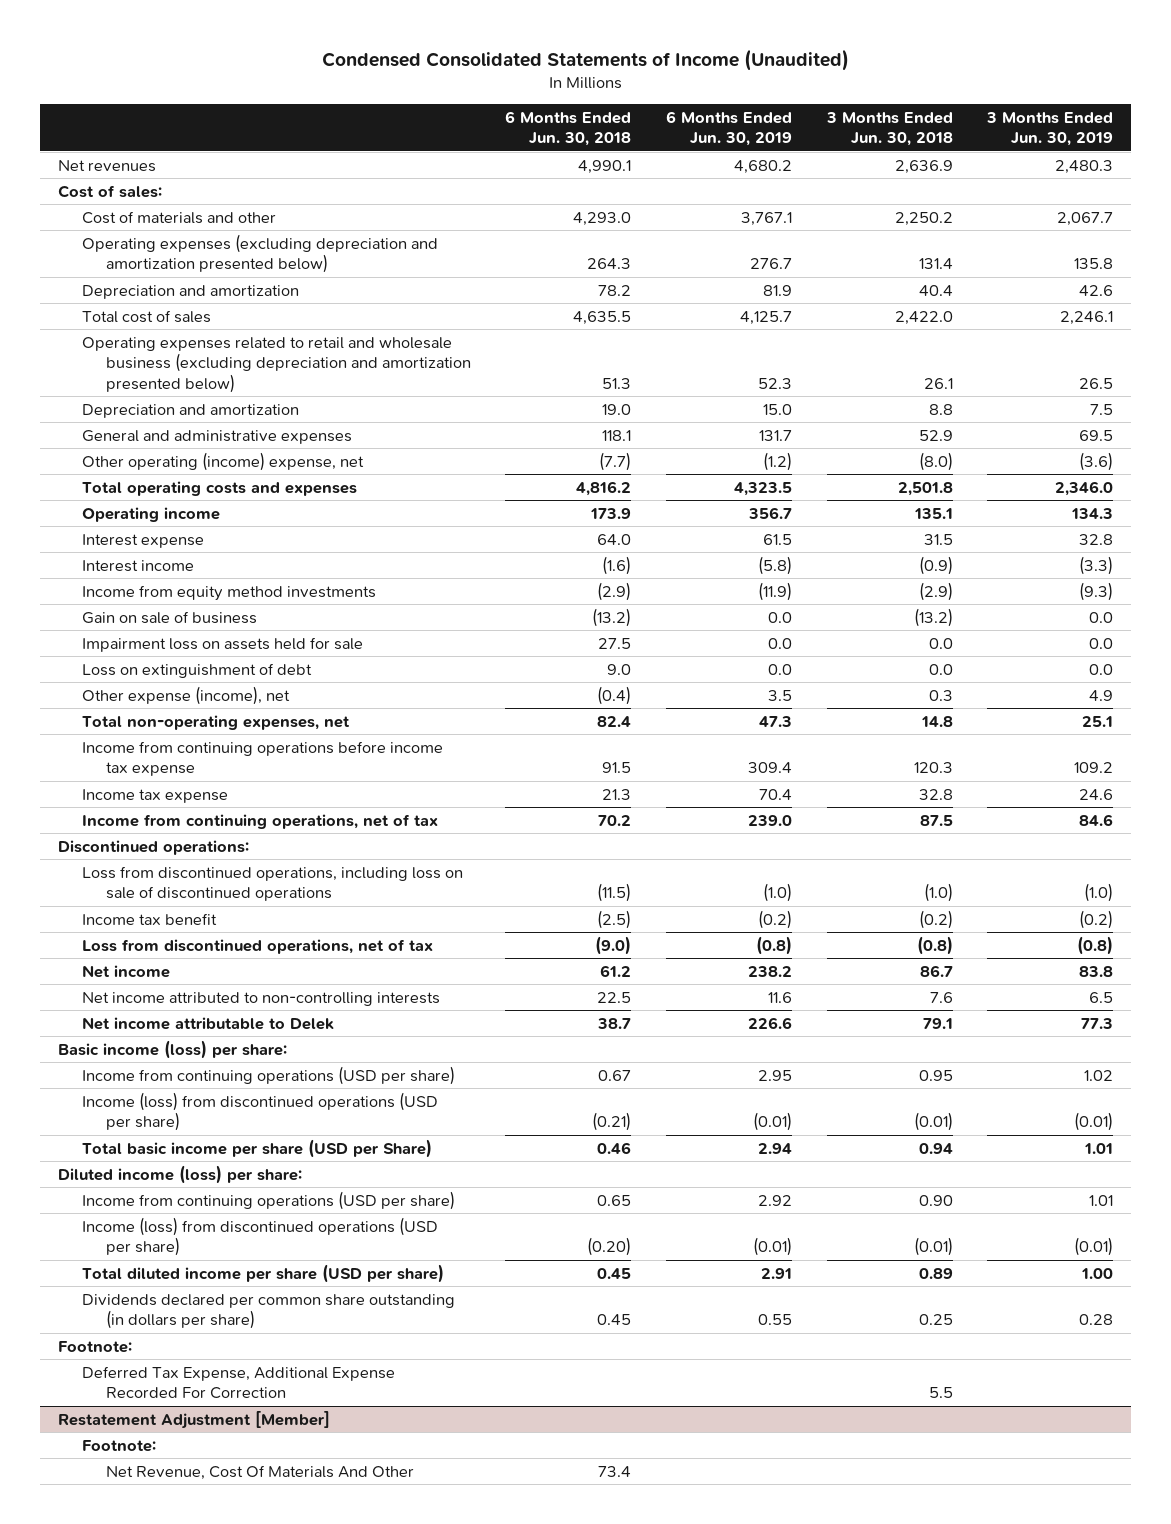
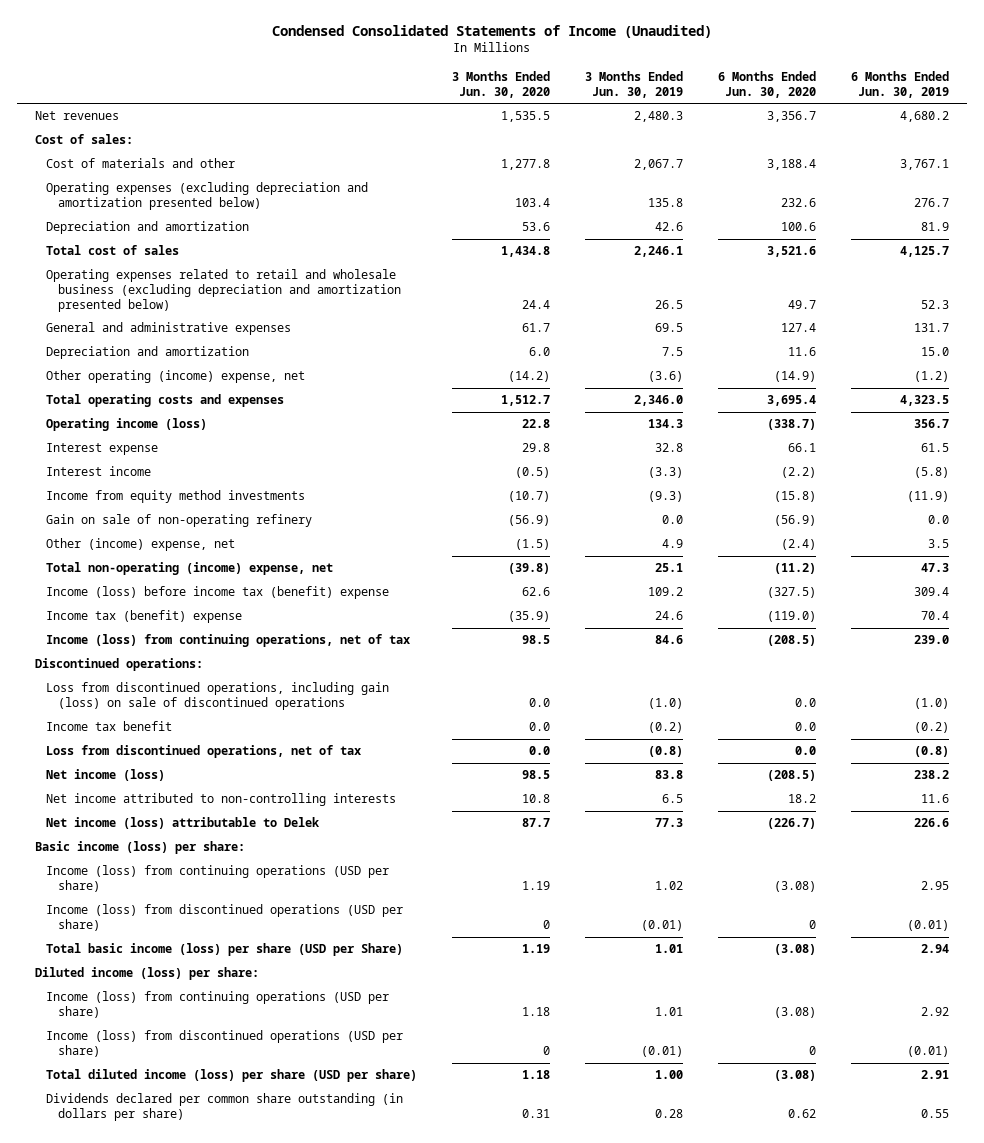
[505,110,632,147] 6 Months Ended Jun. 30, 2018 -> none
[825,111,953,147] 3 Months Ended Jun. 30, 2018 -> none
none -> [452,71,551,98] 3 Months Ended Jun. 30, 2020
none -> [718,71,817,98] 6 Months Ended Jun. 30, 2020
[81,403,299,418] Depreciation and amortization -> [46,346,250,360] Depreciation and amortization
[81,506,220,522] Operating income -> [46,418,208,432] Operating income (loss)
[81,636,363,652] Impairment loss on assets held for sale -> none
[81,662,312,678] Loss on extinguishment of debt -> none
[81,610,257,624] Gain on sale of business -> [46,514,313,528] Gain on sale of non-operating refinery
[81,685,290,705] Other expense (income), net -> [46,538,236,552] Other (income) expense, net
[81,714,350,730] Total non-operating expenses, net -> [46,562,334,576] Total non-operating (income) expense, net
[81,740,443,777] Income from continuing operations before income tax expense -> [46,586,390,600] Income (loss) before income tax (benefit) expense
[81,788,228,803] Income tax expense -> [46,610,243,624] Income tax (benefit) expense
[81,813,438,829] Income from continuing operations, net of tax -> [46,634,411,648] Income (loss) from continuing operations, net of tax
[81,865,463,902] Loss from discontinued operations, including loss on sale of discontinued operations -> [46,682,390,711] Loss from discontinued operations, including gain (loss) on sale of discontinued operations
[81,964,170,978] Net income -> [46,769,166,782] Net income (loss)
[81,1016,334,1030] Net income attributable to Delek -> [46,817,321,830] Net income (loss) attributable to Delek
[81,1065,455,1085] Income from continuing operations (USD per share) -> [46,865,390,893] Income (loss) from continuing operations (USD per share)
[81,1138,432,1158] Total basic income per share (USD per Share) -> [46,943,404,957] Total basic income (loss) per share (USD per Share)
[81,1190,455,1210] Income from continuing operations (USD per share) -> [46,991,390,1019] Income (loss) from continuing operations (USD per share)
[81,1263,444,1283] Total diluted income per share (USD per share) -> [46,1069,418,1083] Total diluted income (loss) per share (USD per share)
[57,1340,132,1353] Footnote: -> none
[81,1365,395,1400] Deferred Tax Expense, Additional Expense Recorded For Correction -> none
[57,1410,330,1429] Restatement Adjustment [Member] -> none
[81,1439,156,1452] Footnote: -> none
[105,1464,414,1480] Net Revenue, Cost Of Materials And Other -> none

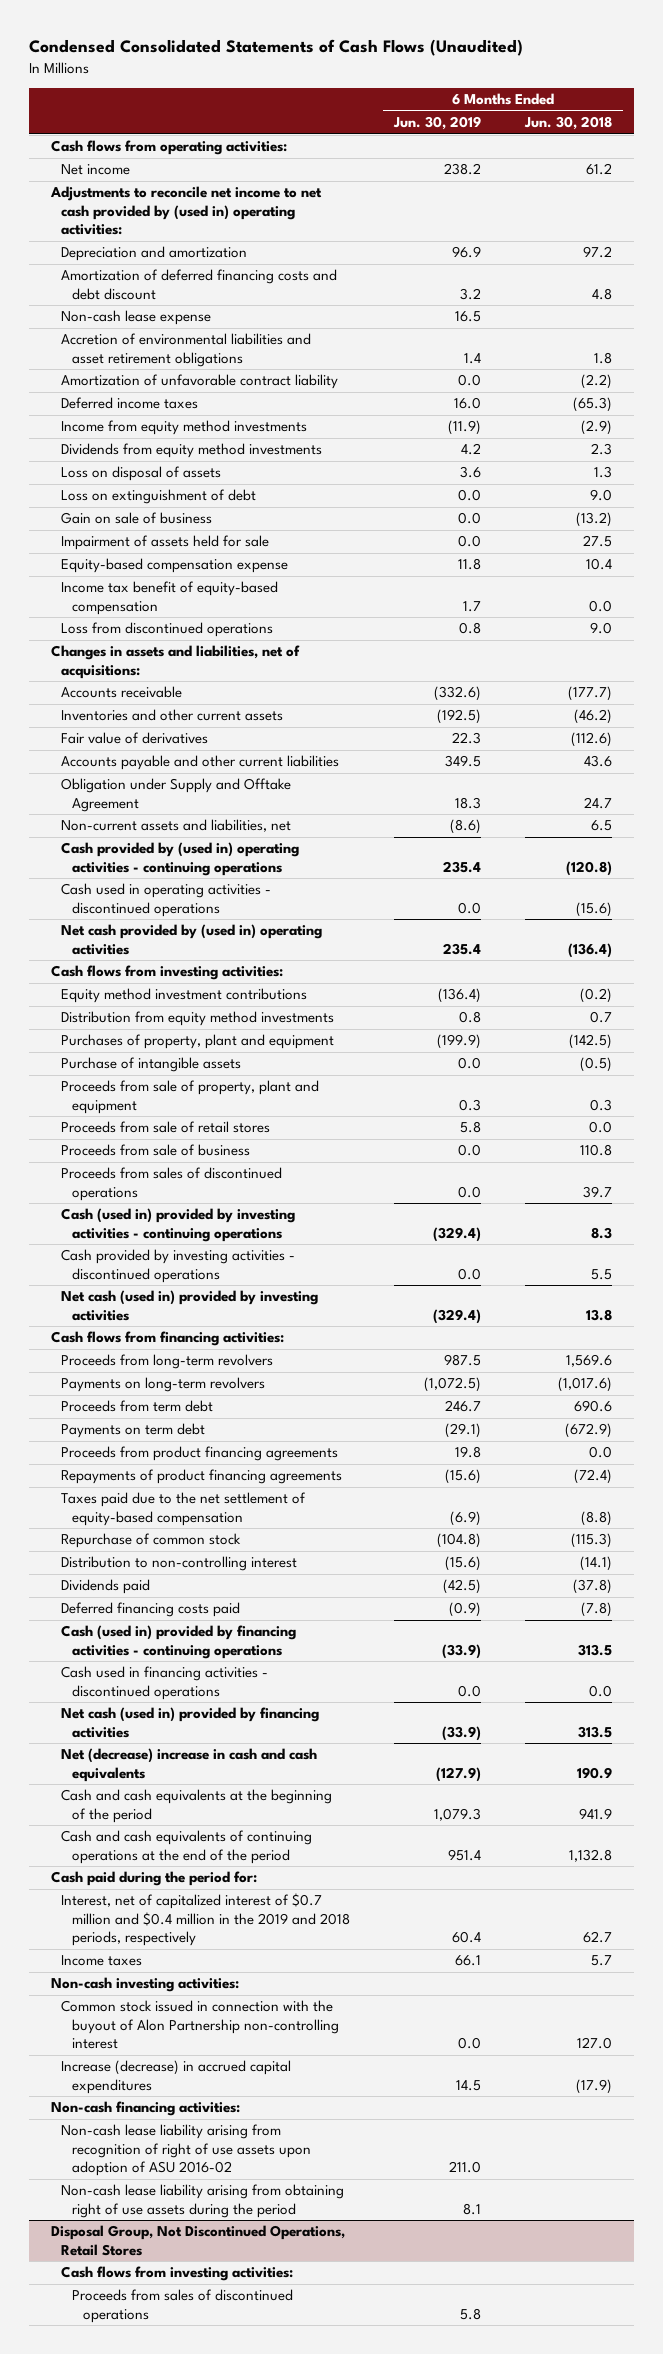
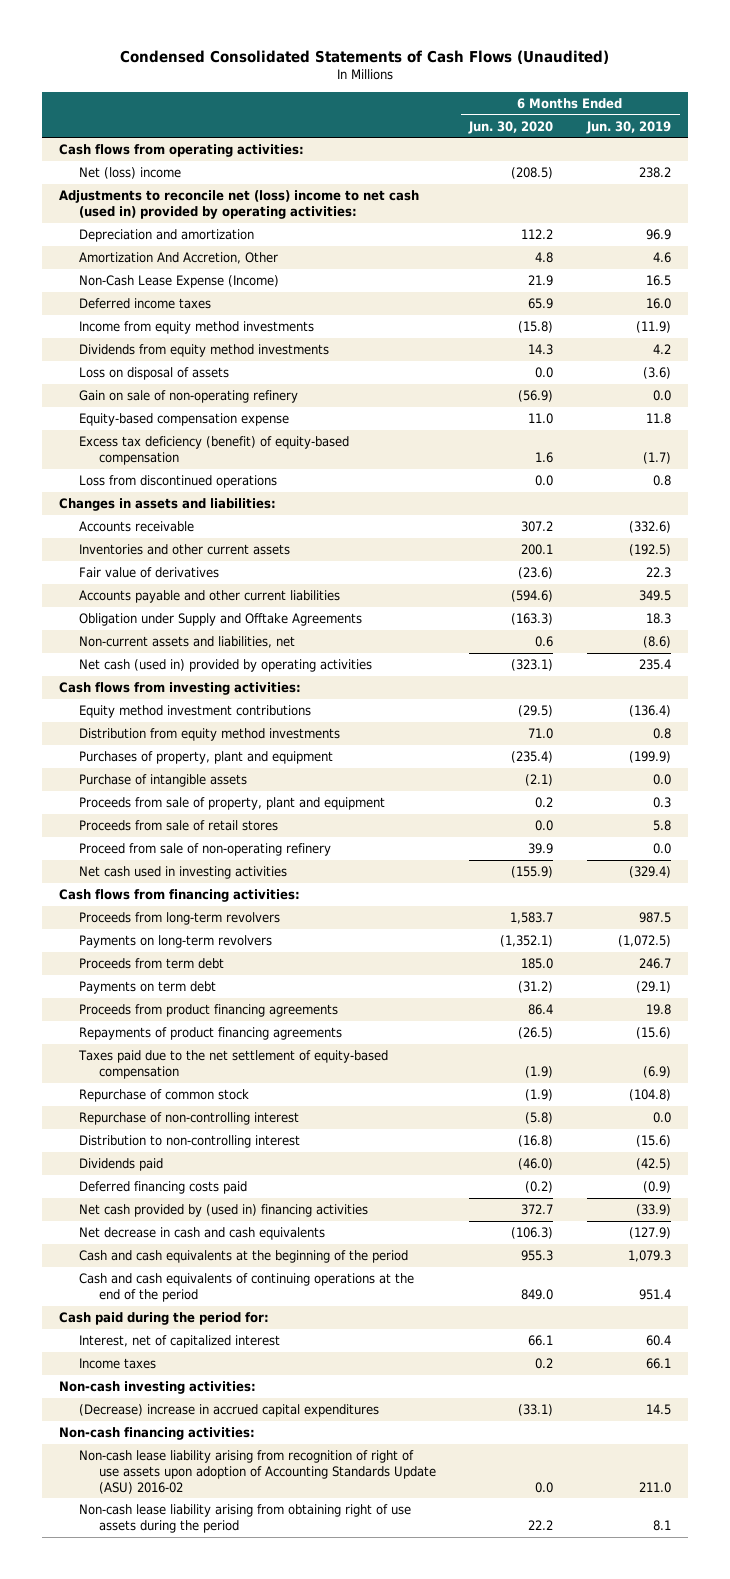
[524,116,613,131] Jun. 30, 2018 -> none
none -> [468,120,554,134] Jun. 30, 2020
[61,164,131,176] Net income -> [78,167,181,180] Net (loss) income
[49,186,322,236] Adjustments to reconcile net income to net cash provided by (used in) operating activities: -> [58,190,419,219] Adjustments to reconcile net (loss) income to net cash (used in) provided by operating activities:
[61,269,338,300] Amortization of deferred financing costs and debt discount -> none
[61,333,312,367] Accretion of environmental liabilities and asset retirement obligations -> none
[61,374,339,390] Amortization of unfavorable contract liability -> none
none -> [78,252,278,265] Amortization And Accretion, Other
[61,310,212,326] Non-cash lease expense -> [78,275,279,289] Non-Cash Lease Expense (Income)
[61,489,257,505] Loss on extinguishment of debt -> none
[61,535,270,551] Impairment of assets held for sale -> none
[460,466,482,479] 3.6 -> [643,367,672,380] (3.6)
[61,512,213,525] Gain on sale of business -> [78,390,298,404] Gain on sale of non-operating refinery
[61,581,279,615] Income tax benefit of equity-based compensation -> [78,436,349,465] Excess tax deficiency (benefit) of equity-based compensation
[463,600,482,612] 1.7 -> [643,451,672,464] (1.7)
[50,645,300,679] Changes in assets and liabilities, net of acquisitions: -> [58,498,276,512] Changes in assets and liabilities:
[61,778,292,812] Obligation under Supply and Offtake Agreement -> [78,613,362,627] Obligation under Supply and Offtake Agreements
[61,842,300,876] Cash provided by (used in) operating activities - continuing operations -> none
[61,883,272,917] Cash used in operating activities - discontinued operations -> none
[61,924,323,955] Net cash provided by (used in) operating activities -> [78,659,372,673] Net cash (used in) provided by operating activities
[61,1167,283,1201] Proceeds from sales of discontinued operations -> none
[61,1208,296,1242] Cash (used in) provided by investing activities - continuing operations -> none
[61,1249,296,1283] Cash provided by investing activities - discontinued operations -> none
[61,1144,251,1157] Proceeds from sale of business -> [78,843,331,857] Proceed from sale of non-operating refinery
[61,1290,319,1321] Net cash (used in) provided by investing activities -> [78,866,287,880] Net cash used in investing activities
none -> [78,1112,299,1126] Repurchase of non-controlling interest
[61,1625,297,1659] Cash (used in) provided by financing activities - continuing operations -> none
[61,1666,269,1700] Cash used in financing activities - discontinued operations -> none
[61,1707,320,1738] Net cash (used in) provided by financing activities -> [78,1204,368,1218] Net cash provided by (used in) financing activities
[61,1748,318,1782] Net (decrease) increase in cash and cash equivalents -> [78,1227,325,1241] Net decrease in cash and cash equivalents
[61,1893,351,1947] Interest, net of capitalized interest of $0.7 million and $0.4 million in the 2019 and 2018 periods, respectively -> none
none -> [78,1335,280,1349] Interest, net of capitalized interest
[61,2000,340,2050] Common stock issued in connection with the buyout of Alon Partnership non-controlling interest -> none
[61,2060,292,2094] Increase (decrease) in accrued capital expenditures -> [78,1404,379,1418] (Decrease) increase in accrued capital expenditures
[61,2124,312,2177] Non-cash lease liability arising from recognition of right of use assets upon adoption of ASU 2016-02 -> [78,1450,436,1494] Non-cash lease liability arising from recognition of right of use assets upon adoption of Accounting Standards Update (ASU) 2016-02
[50,2225,345,2256] Disposal Group, Not Discontinued Operations, Retail Stores -> none
[61,2266,294,2282] Cash flows from investing activities: -> none
[72,2289,294,2323] Proceeds from sales of discontinued operations -> none

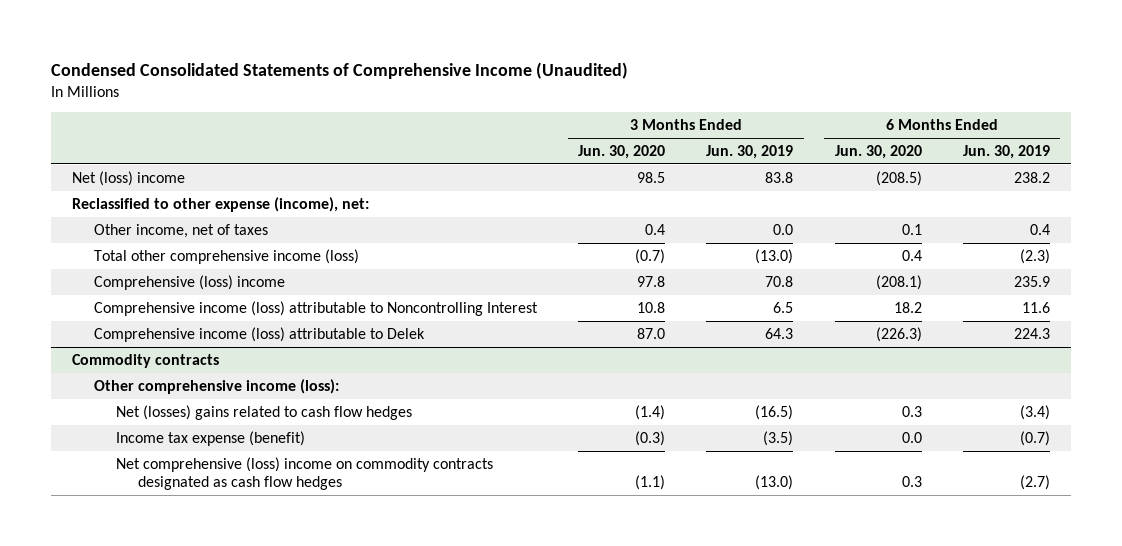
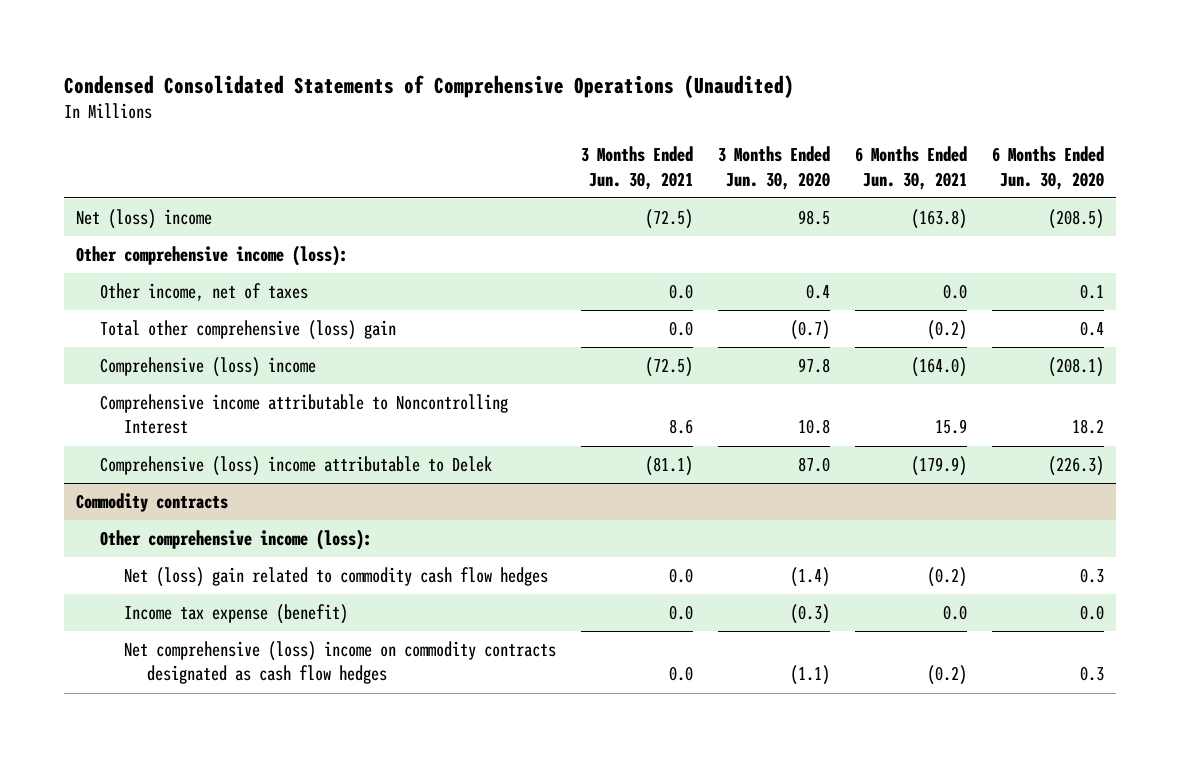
[51,61,629,79] Condensed Consolidated Statements of Comprehensive Income (Unaudited) -> [63,74,794,98] Condensed Consolidated Statements of Comprehensive Operations (Unaudited)
[706,145,794,160] Jun. 30, 2019 -> none
[963,145,1051,160] Jun. 30, 2019 -> none
none -> [580,146,693,190] 3 Months Ended Jun. 30, 2021
none -> [854,146,967,190] 6 Months Ended Jun. 30, 2021
[71,196,369,212] Reclassified to other expense (income), net: -> none
none -> [76,245,349,267] Other comprehensive income (loss):
[93,248,359,264] Total other comprehensive income (loss) -> [99,320,396,341] Total other comprehensive (loss) gain
[93,300,538,316] Comprehensive income (loss) attributable to Noncontrolling Interest -> [99,394,508,435] Comprehensive income attributable to Noncontrolling Interest
[93,326,425,342] Comprehensive income (loss) attributable to Delek -> [99,456,492,477] Comprehensive (loss) income attributable to Delek
[115,404,412,420] Net (losses) gains related to cash flow hedges -> [123,567,548,588] Net (loss) gain related to commodity cash flow hedges

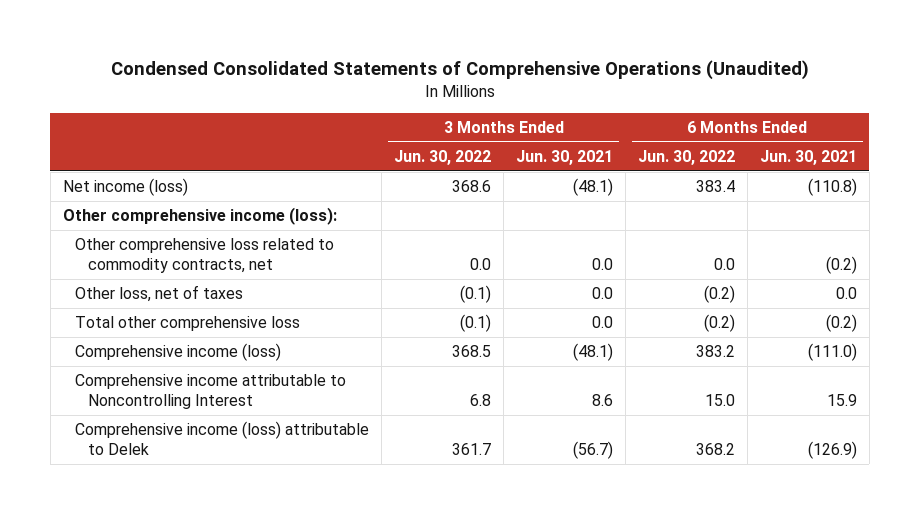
[717,146,830,190] 3 Months Ended Jun. 30, 2020 -> none
[991,146,1104,190] 6 Months Ended Jun. 30, 2020 -> none
none -> [394,149,492,165] Jun. 30, 2022
none -> [637,149,735,165] Jun. 30, 2022
[76,209,213,230] Net (loss) income -> [62,178,188,197] Net income (loss)
[644,209,693,230] (72.5) -> [573,178,614,197] (48.1)
[910,209,967,230] (163.8) -> [807,178,857,197] (110.8)
none -> [75,238,335,273] Other comprehensive loss related to commodity contracts, net
[99,283,308,302] Other income, net of taxes -> [75,285,244,303] Other loss, net of taxes
[99,320,396,341] Total other comprehensive (loss) gain -> [75,316,301,332] Total other comprehensive loss
[99,357,316,378] Comprehensive (loss) income -> [75,343,282,362] Comprehensive income (loss)
[644,357,693,378] (72.5) -> [573,343,614,362] (48.1)
[910,357,967,378] (164.0) -> [807,343,857,362] (111.0)
[76,493,229,513] Commodity contracts -> none
[99,529,372,551] Other comprehensive income (loss): -> none
[123,567,548,588] Net (loss) gain related to commodity cash flow hedges -> none
[123,604,348,625] Income tax expense (benefit) -> none
[123,641,556,685] Net comprehensive (loss) income on commodity contracts designated as cash flow hedges -> none
[99,456,492,477] Comprehensive (loss) income attributable to Delek -> [75,421,370,455] Comprehensive income (loss) attributable to Delek
[644,456,693,477] (81.1) -> [573,440,614,459] (56.7)
[910,456,967,477] (179.9) -> [807,440,857,459] (126.9)

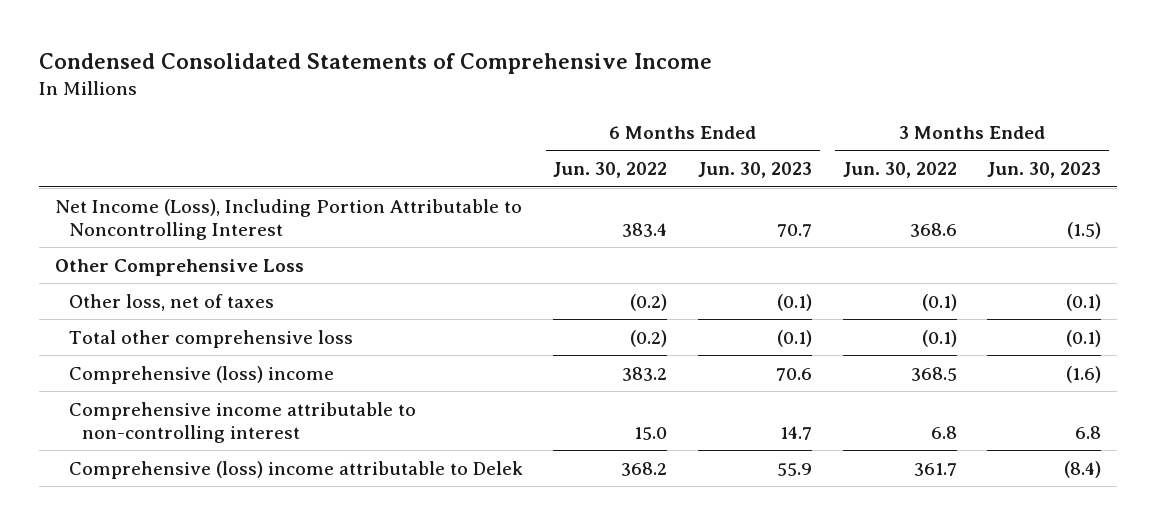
[110,60,809,81] Condensed Consolidated Statements of Comprehensive Operations (Unaudited) -> [39,53,713,75] Condensed Consolidated Statements of Comprehensive Income
[516,149,614,165] Jun. 30, 2021 -> none
[759,149,857,165] Jun. 30, 2021 -> none
none -> [697,162,812,179] Jun. 30, 2023
none -> [987,162,1102,179] Jun. 30, 2023
[75,238,335,273] Other comprehensive loss related to commodity contracts, net -> none
[62,178,188,197] Net income (loss) -> [54,198,522,240] Net Income (Loss), Including Portion Attributable to Noncontrolling Interest
[62,207,337,226] Other comprehensive income (loss): -> [54,258,304,276] Other Comprehensive Loss
[75,343,282,362] Comprehensive income (loss) -> [68,365,334,384] Comprehensive (loss) income
[75,374,347,409] Comprehensive income attributable to Noncontrolling Interest -> [68,401,416,443] Comprehensive income attributable to non-controlling interest
[75,421,370,455] Comprehensive income (loss) attributable to Delek -> [68,460,523,479] Comprehensive (loss) income attributable to Delek

